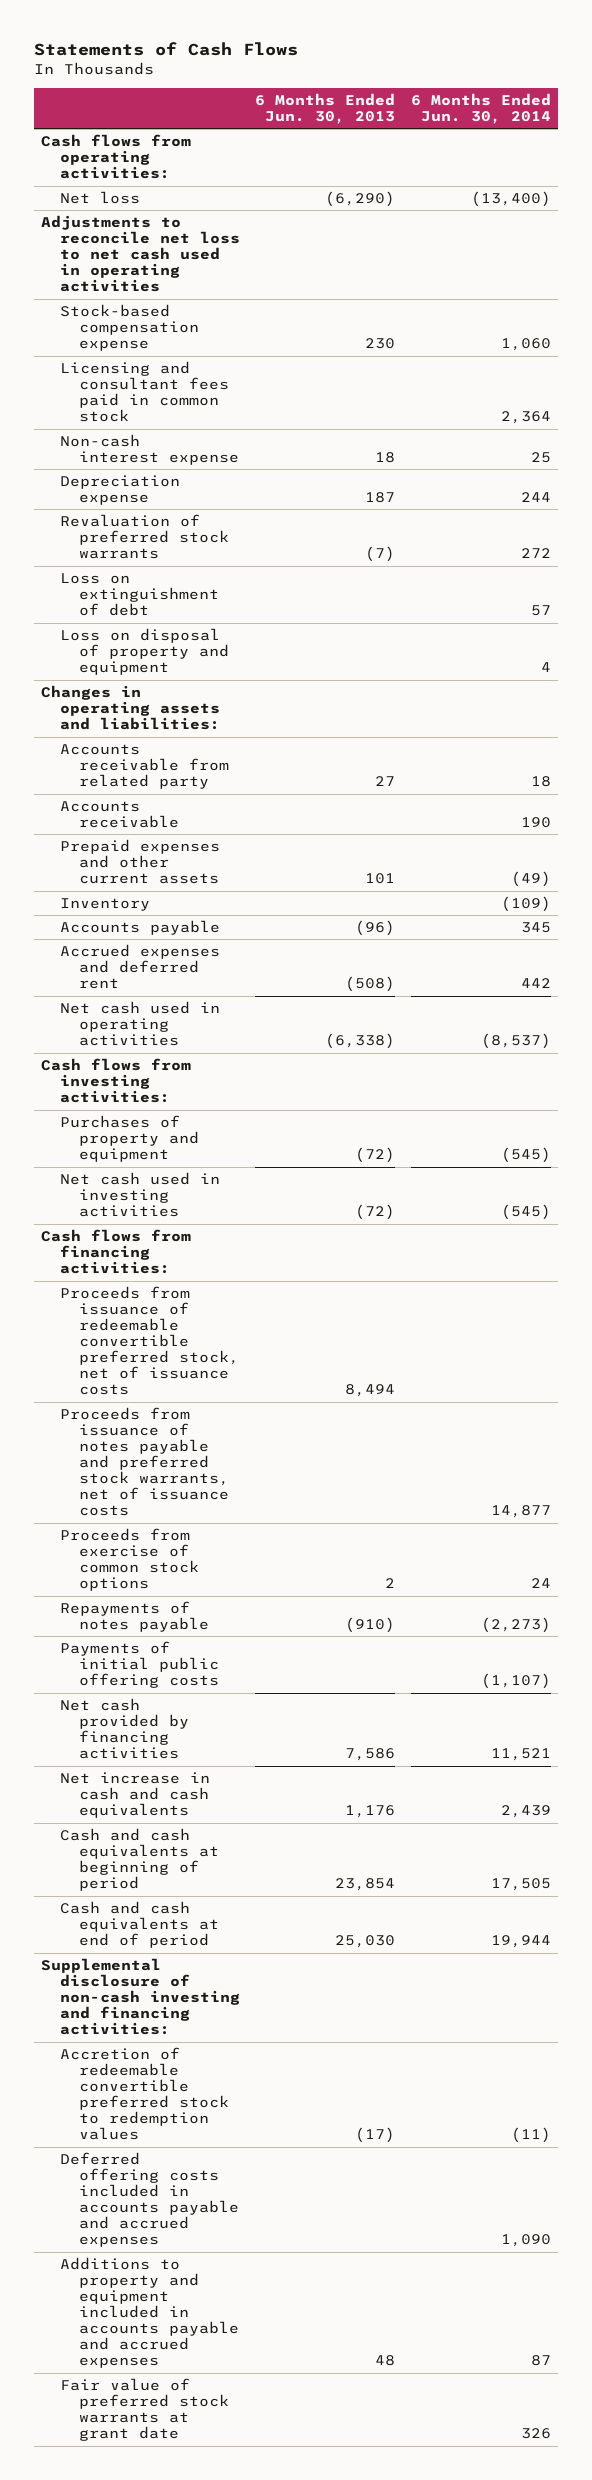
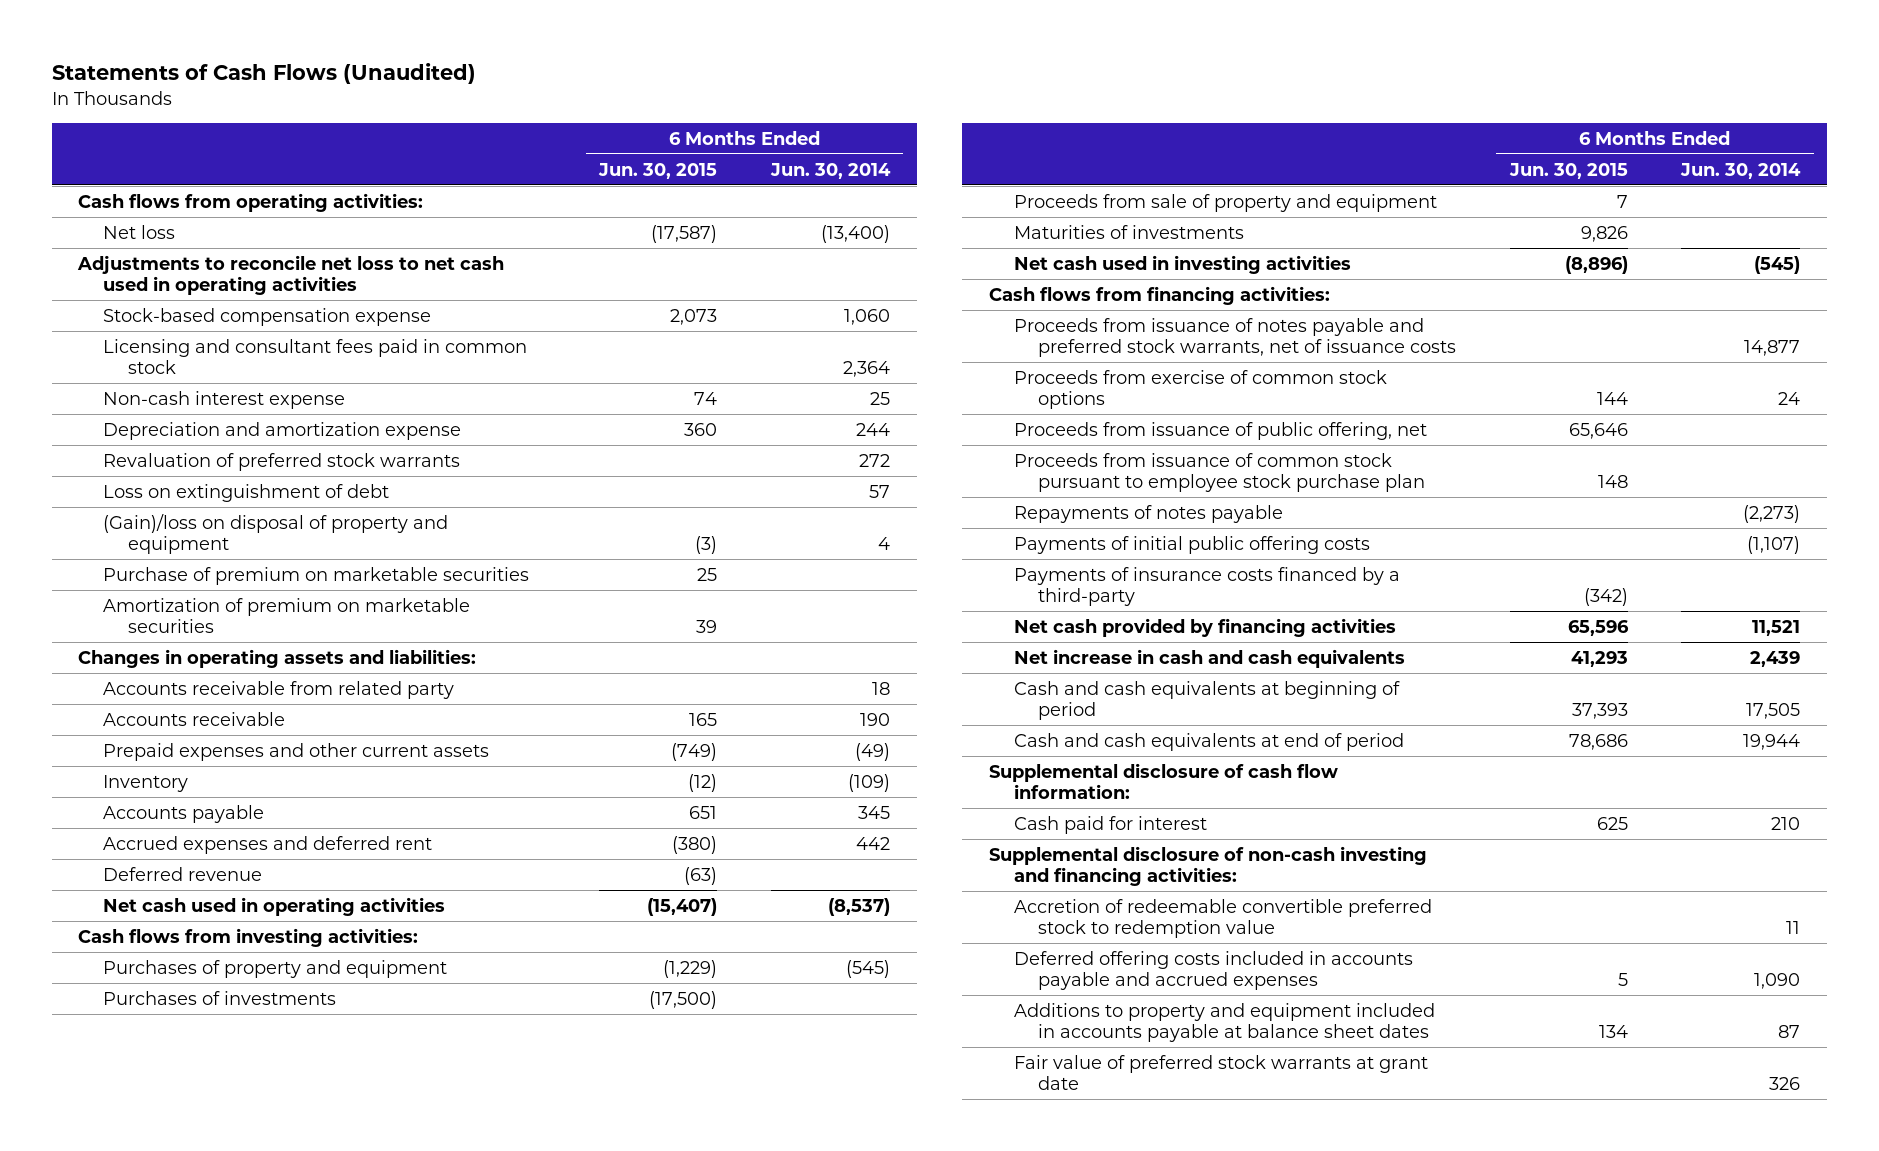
[33,42,298,57] Statements of Cash Flows -> [51,63,476,85] Statements of Cash Flows (Unaudited)
[255,92,396,124] 6 Months Ended Jun. 30, 2013 -> none
none -> [598,162,718,179] Jun. 30, 2015
[60,475,181,506] Depreciation expense -> [103,421,462,440] Depreciation and amortization expense
[60,628,230,676] Loss on disposal of property and equipment -> [103,513,449,554] (Gain)/loss on disposal of property and equipment
none -> [103,566,530,585] Purchase of premium on marketable securities
none -> [103,597,471,633] Amortization of premium on marketable securities
none -> [103,866,263,881] Deferred revenue
none -> [103,990,337,1005] Purchases of investments
none -> [1013,193,1437,212] Proceeds from sale of property and equipment
none -> [1013,224,1244,239] Maturities of investments
[60,1286,240,1396] Proceeds from issuance of redeemable convertible preferred stock, net of issuance costs -> none
none -> [1013,421,1427,440] Proceeds from issuance of public offering, net
none -> [1013,452,1426,492] Proceeds from issuance of common stock pursuant to employee stock purchase plan
none -> [1013,566,1400,606] Payments of insurance costs financed by a third-party
none -> [988,762,1338,799] Supplemental disclosure of cash flow information:
none -> [1013,815,1207,834] Cash paid for interest
[60,2047,230,2141] Accretion of redeemable convertible preferred stock to redemption values -> [1013,898,1432,938] Accretion of redeemable convertible preferred stock to redemption value
[510,2127,551,2144] (11) -> [1786,920,1801,934] 11
[60,2257,240,2369] Additions to property and equipment included in accounts payable and accrued expenses -> [1013,1002,1435,1042] Additions to property and equipment included in accounts payable at balance sheet dates

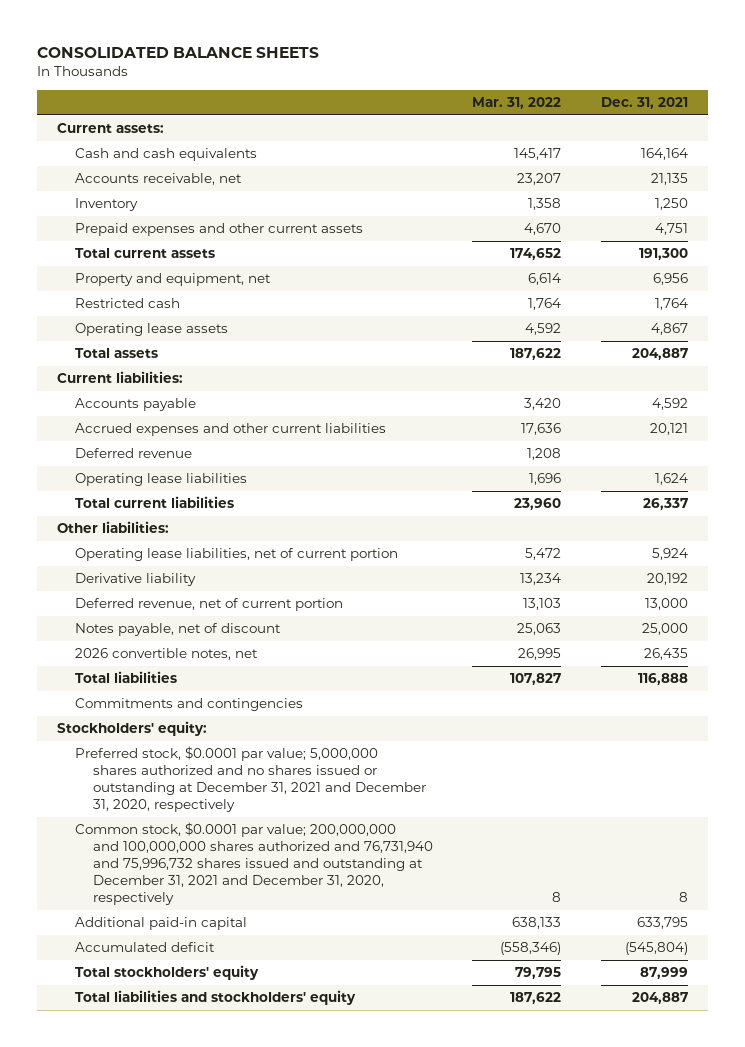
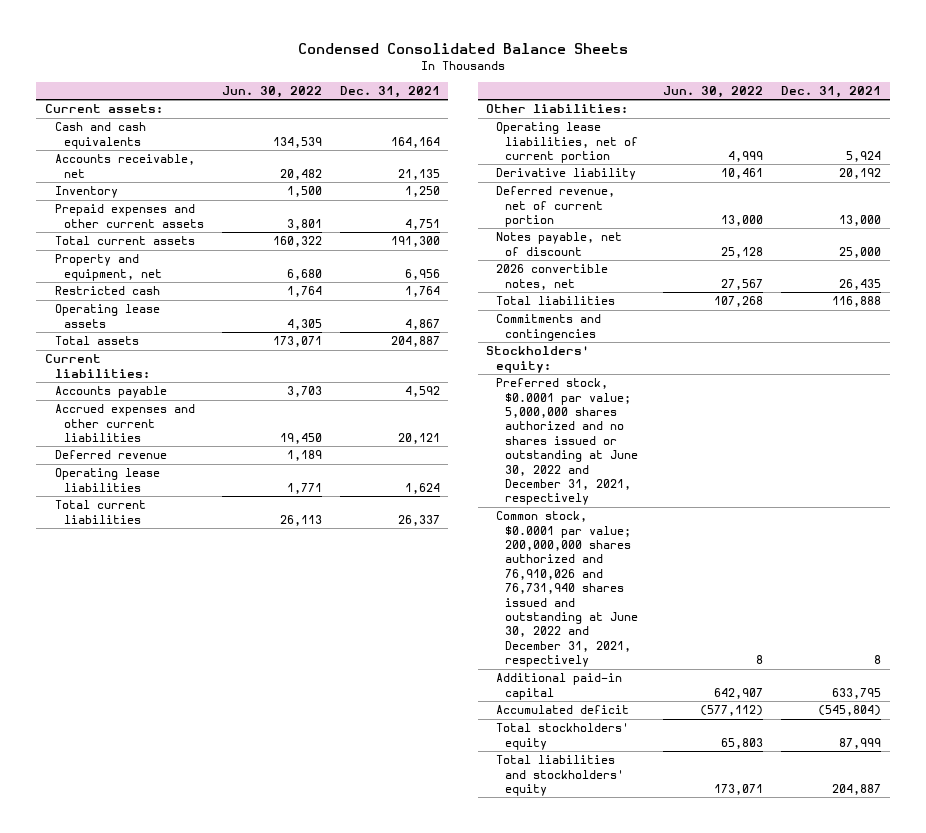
[37,47,320,59] CONSOLIDATED BALANCE SHEETS -> [297,43,628,55] Condensed Consolidated Balance Sheets
[472,97,562,110] Mar. 31, 2022 -> none
none -> [221,85,322,98] Jun. 30, 2022
[74,746,426,813] Preferred stock, $0.0001 par value; 5,000,000 shares authorized and no shares issued or outstanding at December 31, 2021 and December 31, 2020, respectively -> [495,378,639,506] Preferred stock, $0.0001 par value; 5,000,000 shares authorized and no shares issued or outstanding at June 30, 2022 and December 31, 2021, respectively
[74,822,433,906] Common stock, $0.0001 par value; 200,000,000 and 100,000,000 shares authorized and 76,731,940 and 75,996,732 shares issued and outstanding at December 31, 2021 and December 31, 2020, respectively -> [495,511,639,668] Common stock, $0.0001 par value; 200,000,000 shares authorized and 76,910,026 and 76,731,940 shares issued and outstanding at June 30, 2022 and December 31, 2021, respectively

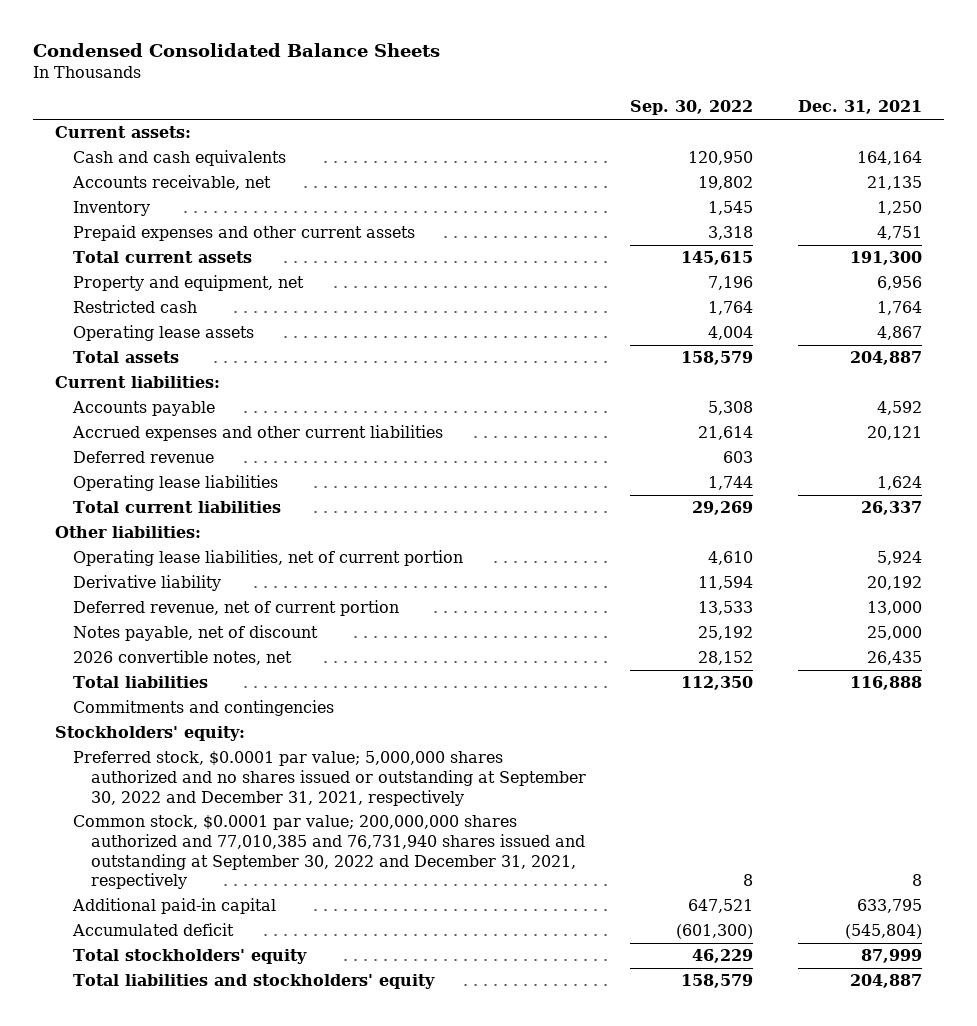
[221,85,322,98] Jun. 30, 2022 -> none
none -> [630,100,754,116] Sep. 30, 2022
[495,378,639,506] Preferred stock, $0.0001 par value; 5,000,000 shares authorized and no shares issued or outstanding at June 30, 2022 and December 31, 2021, respectively -> [72,751,586,806] Preferred stock, $0.0001 par value; 5,000,000 shares authorized and no shares issued or outstanding at September 30, 2022 and December 31, 2021, respectively
[495,511,639,668] Common stock, $0.0001 par value; 200,000,000 shares authorized and 76,910,026 and 76,731,940 shares issued and outstanding at June 30, 2022 and December 31, 2021, respectively -> [72,815,585,890] Common stock, $0.0001 par value; 200,000,000 shares authorized and 77,010,385 and 76,731,940 shares issued and outstanding at September 30, 2022 and December 31, 2021, respectively

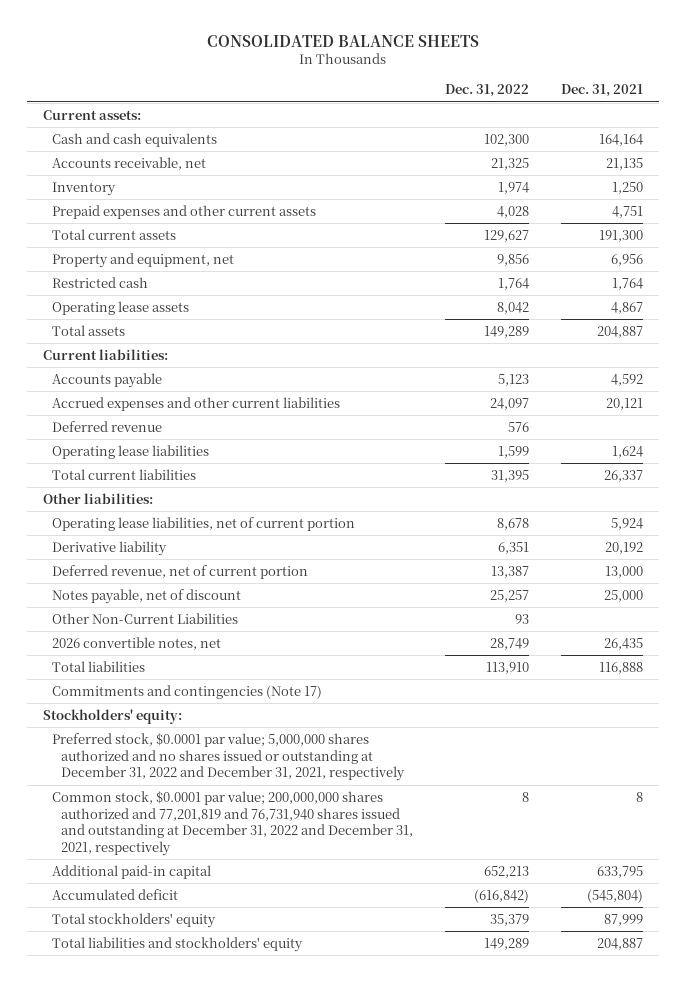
[32,43,440,58] Condensed Consolidated Balance Sheets -> [206,34,479,47] CONSOLIDATED BALANCE SHEETS
[630,100,754,116] Sep. 30, 2022 -> none
none -> [445,84,530,98] Dec. 31, 2022
none -> [51,612,238,624] Other Non-Current Liabilities
[72,700,334,717] Commitments and contingencies -> [51,684,322,699] Commitments and contingencies (Note 17)
[72,751,586,806] Preferred stock, $0.0001 par value; 5,000,000 shares authorized and no shares issued or outstanding at September 30, 2022 and December 31, 2021, respectively -> [51,732,406,782] Preferred stock, $0.0001 par value; 5,000,000 shares authorized and no shares issued or outstanding at December 31, 2022 and December 31, 2021, respectively
[72,815,585,890] Common stock, $0.0001 par value; 200,000,000 shares authorized and 77,010,385 and 76,731,940 shares issued and outstanding at September 30, 2022 and December 31, 2021, respectively -> [51,790,414,856] Common stock, $0.0001 par value; 200,000,000 shares authorized and 77,201,819 and 76,731,940 shares issued and outstanding at December 31, 2022 and December 31, 2021, respectively

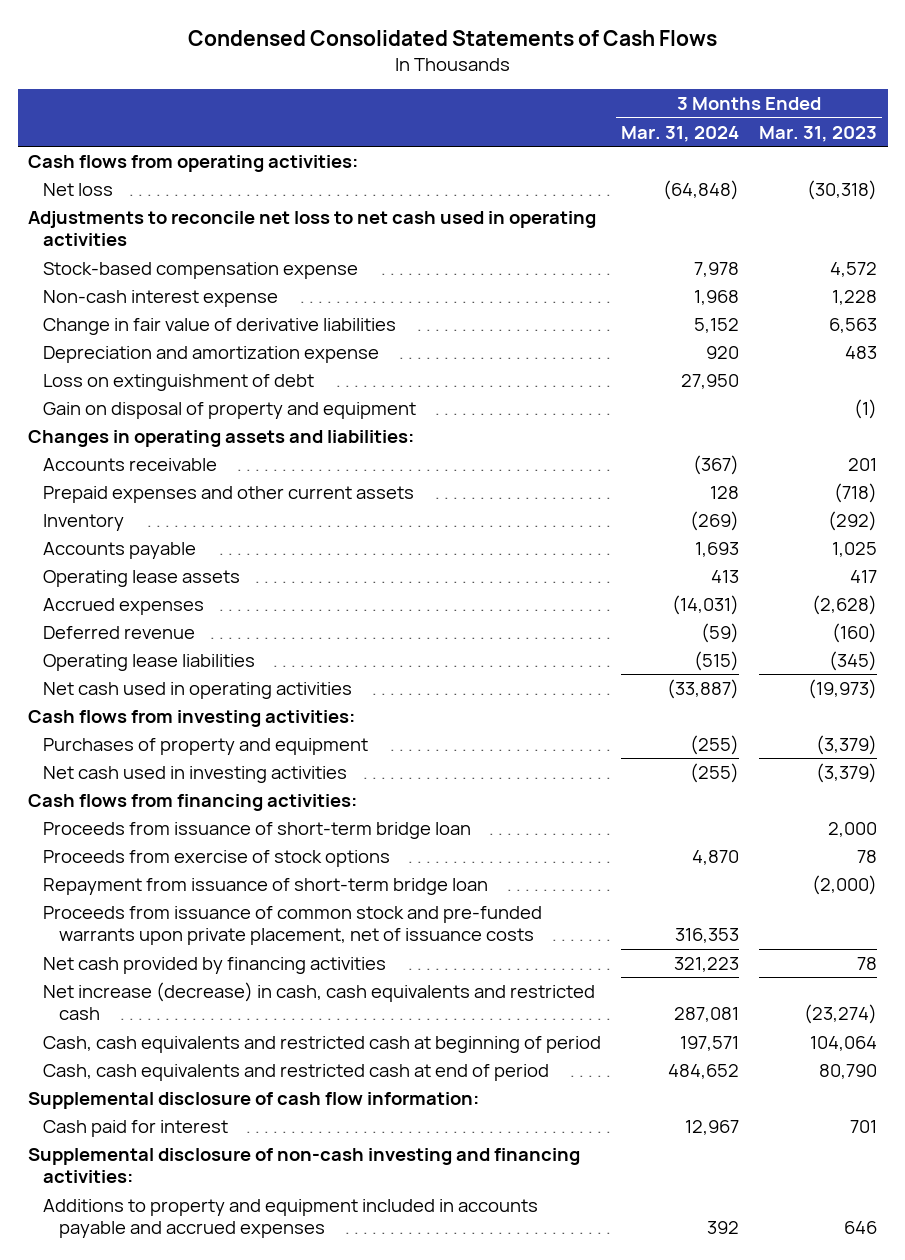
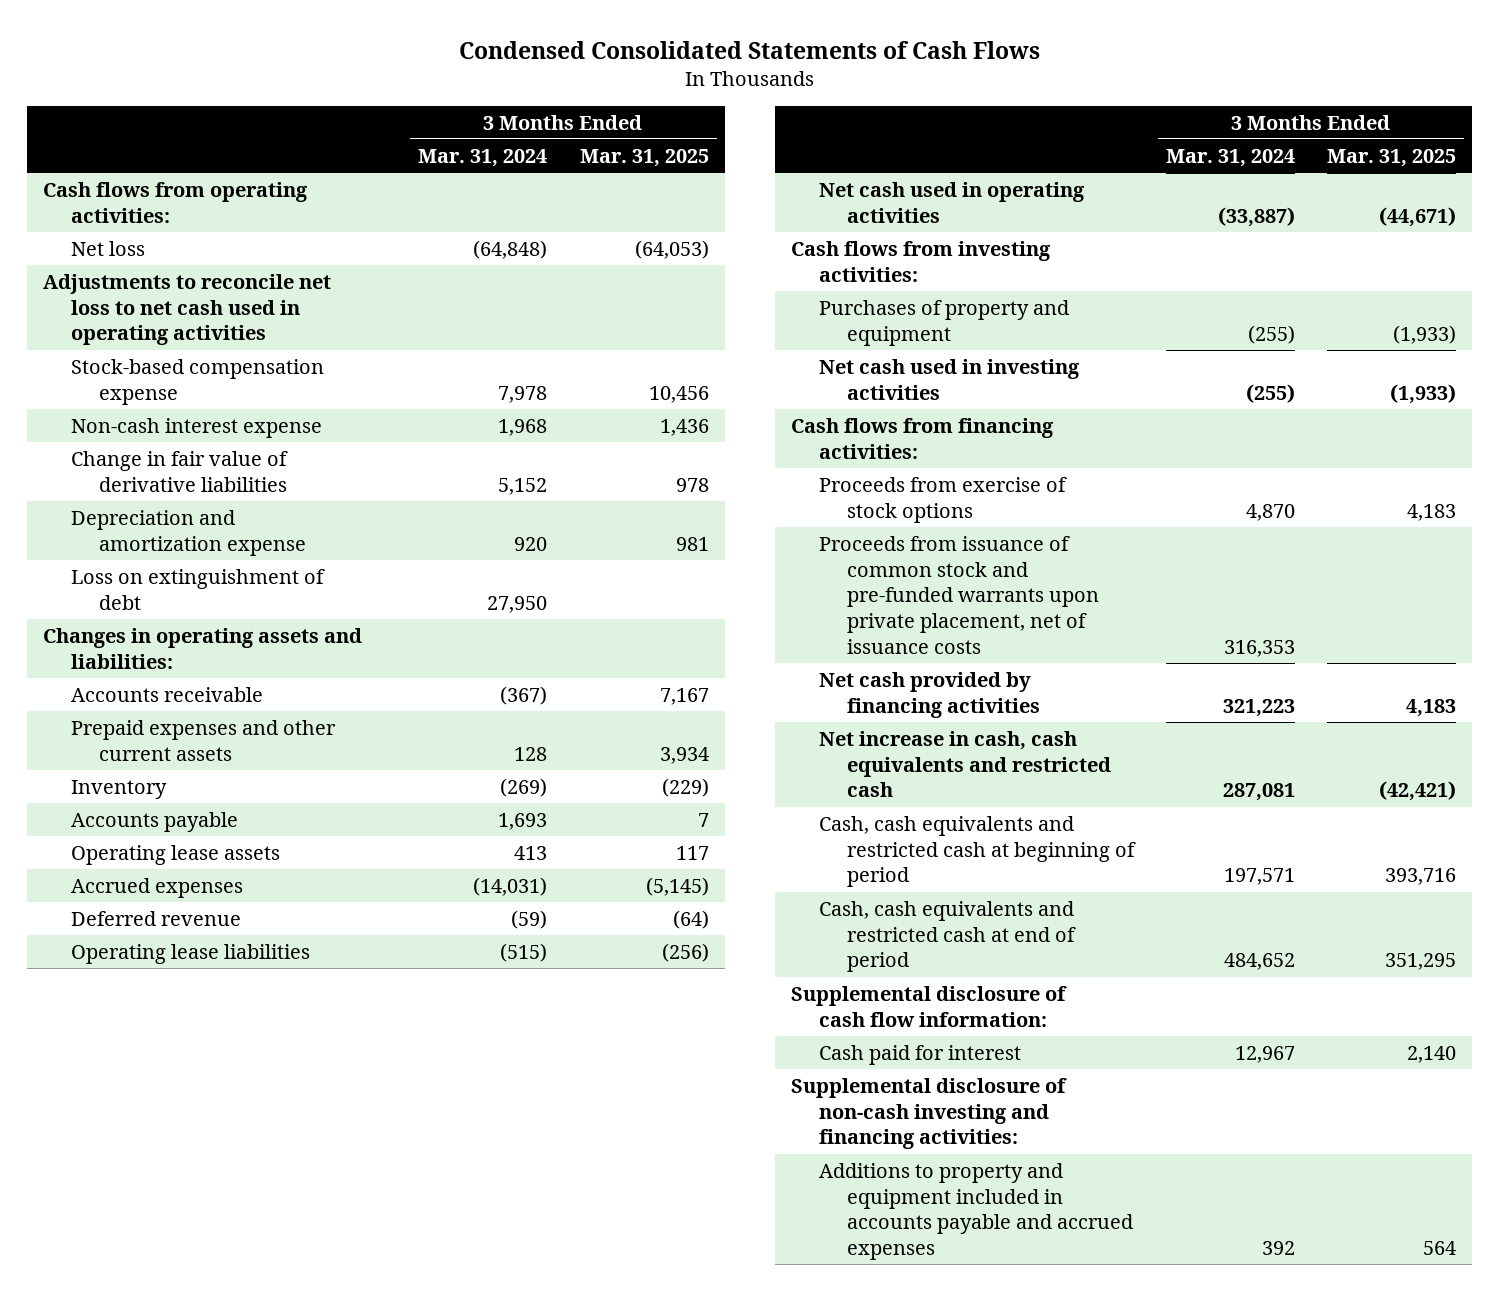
[759,125,878,142] Mar. 31, 2023 -> none
none -> [579,148,709,167] Mar. 31, 2025
[43,401,417,419] Gain on disposal of property and equipment -> none
[43,821,472,839] Proceeds from issuance of short-term bridge loan -> none
[43,877,489,895] Repayment from issuance of short-term bridge loan -> none
[43,981,596,1021] Net increase (decrease) in cash, cash equivalents and restricted cash -> [818,730,1111,798] Net increase in cash, cash equivalents and restricted cash

